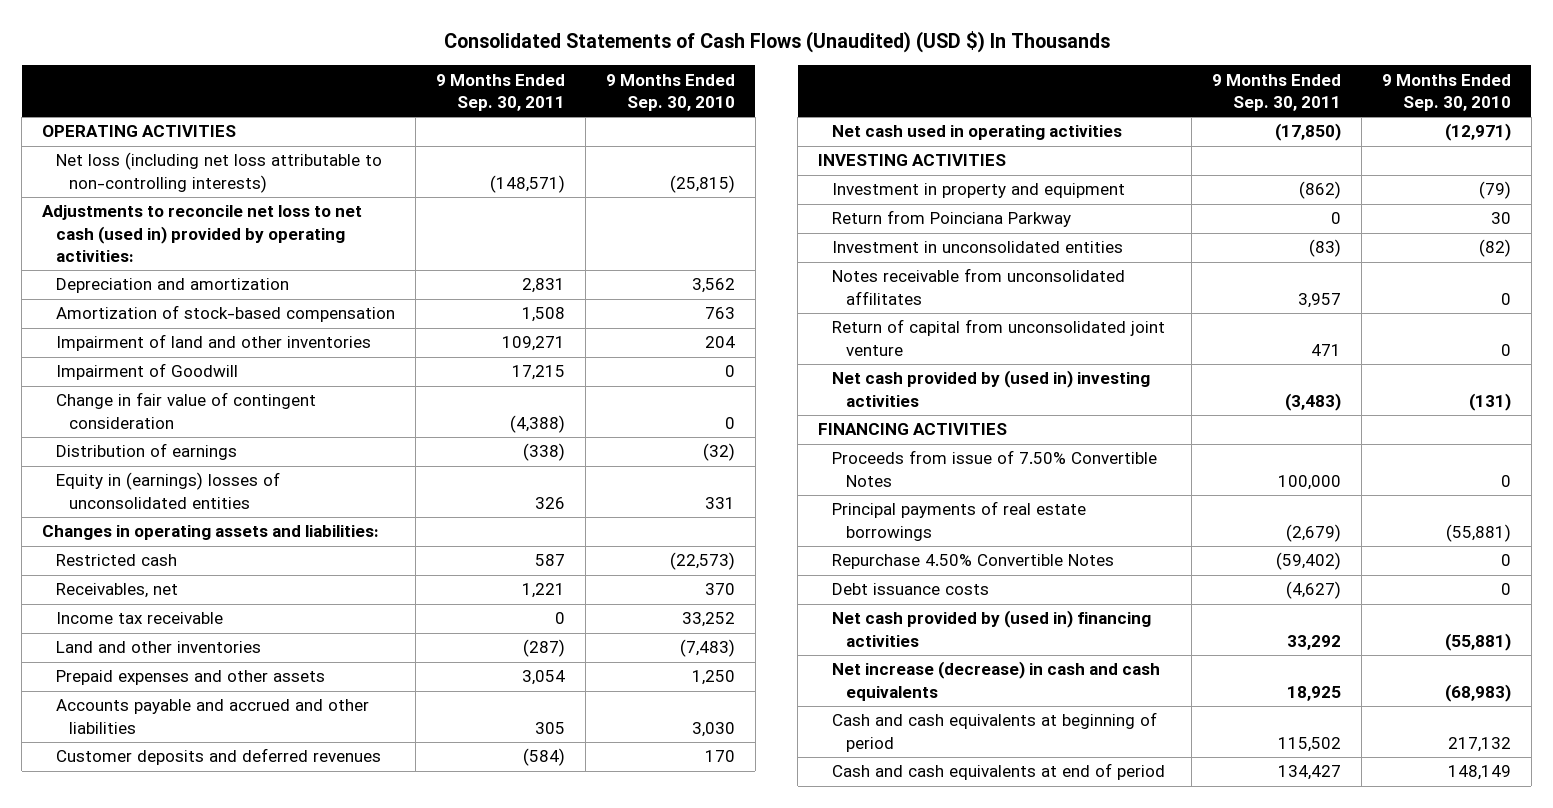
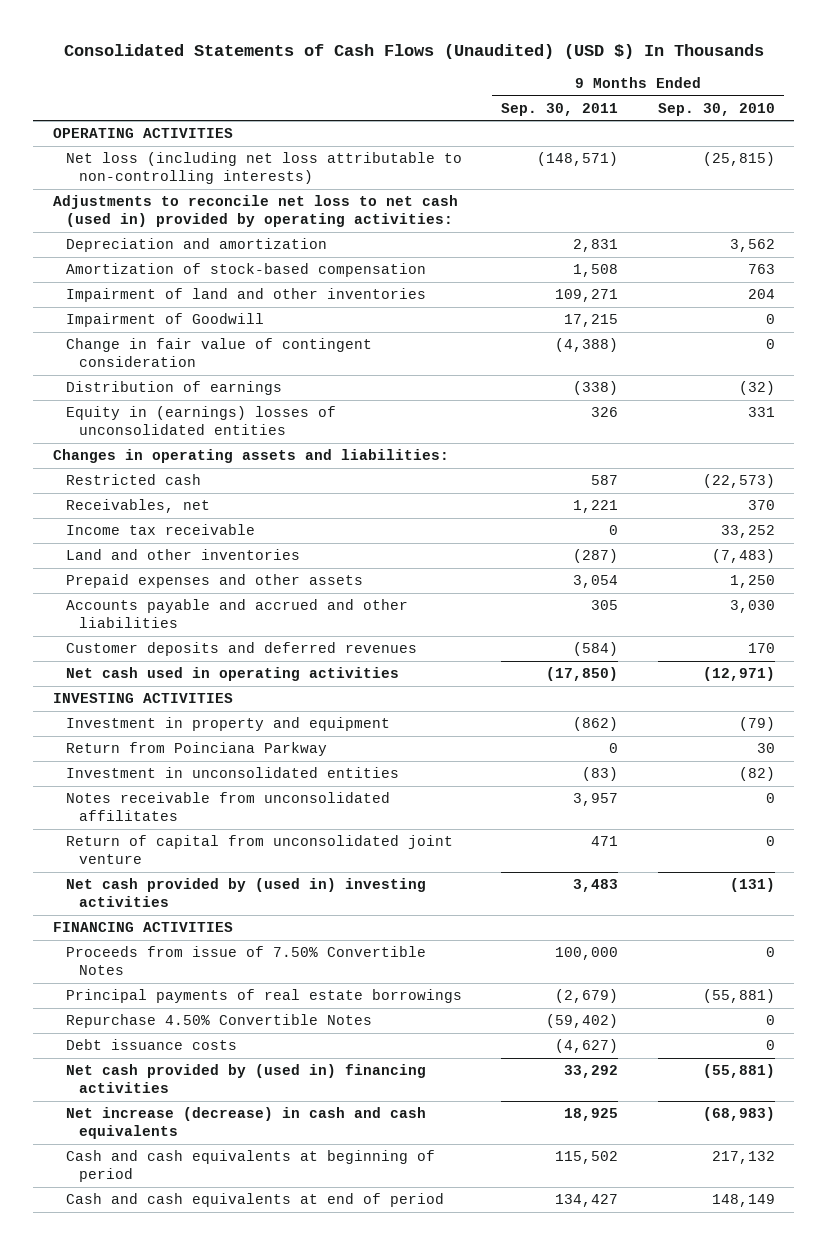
[1284,392,1341,411] (3,483) -> [573,879,619,893] 3,483

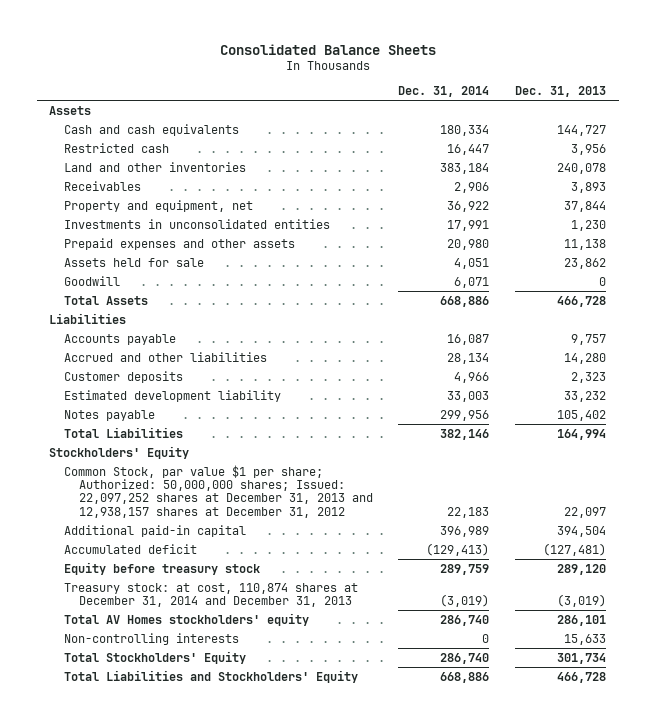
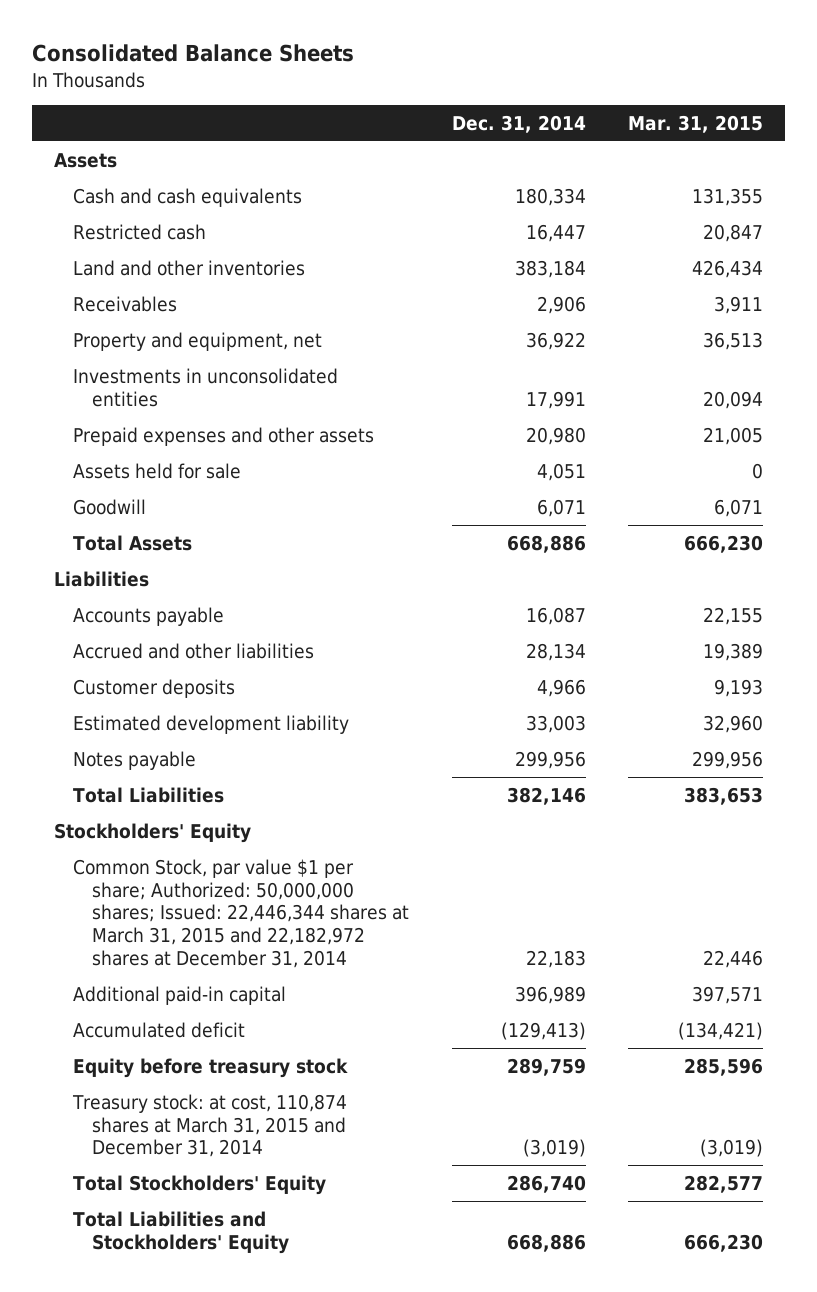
[514,86,606,98] Dec. 31, 2013 -> none
none -> [628,114,764,133] Mar. 31, 2015
[64,464,373,518] Common Stock, par value $1 per share; Authorized: 50,000,000 shares; Issued: 22,097,252 shares at December 31, 2013 and 12,938,157 shares at December 31, 2012 -> [72,858,410,969] Common Stock, par value $1 per share; Authorized: 50,000,000 shares; Issued: 22,446,344 shares at March 31, 2015 and 22,182,972 shares at December 31, 2014
[64,612,310,626] Total AV Homes stockholders' equity -> none
[64,632,240,645] Non-controlling interests -> none
[64,582,359,607] Treasury stock: at cost, 110,874 shares at December 31, 2014 and December 31, 2013 -> [71,1093,347,1158] Treasury stock: at cost, 110,874 shares at March 31, 2015 and December 31, 2014

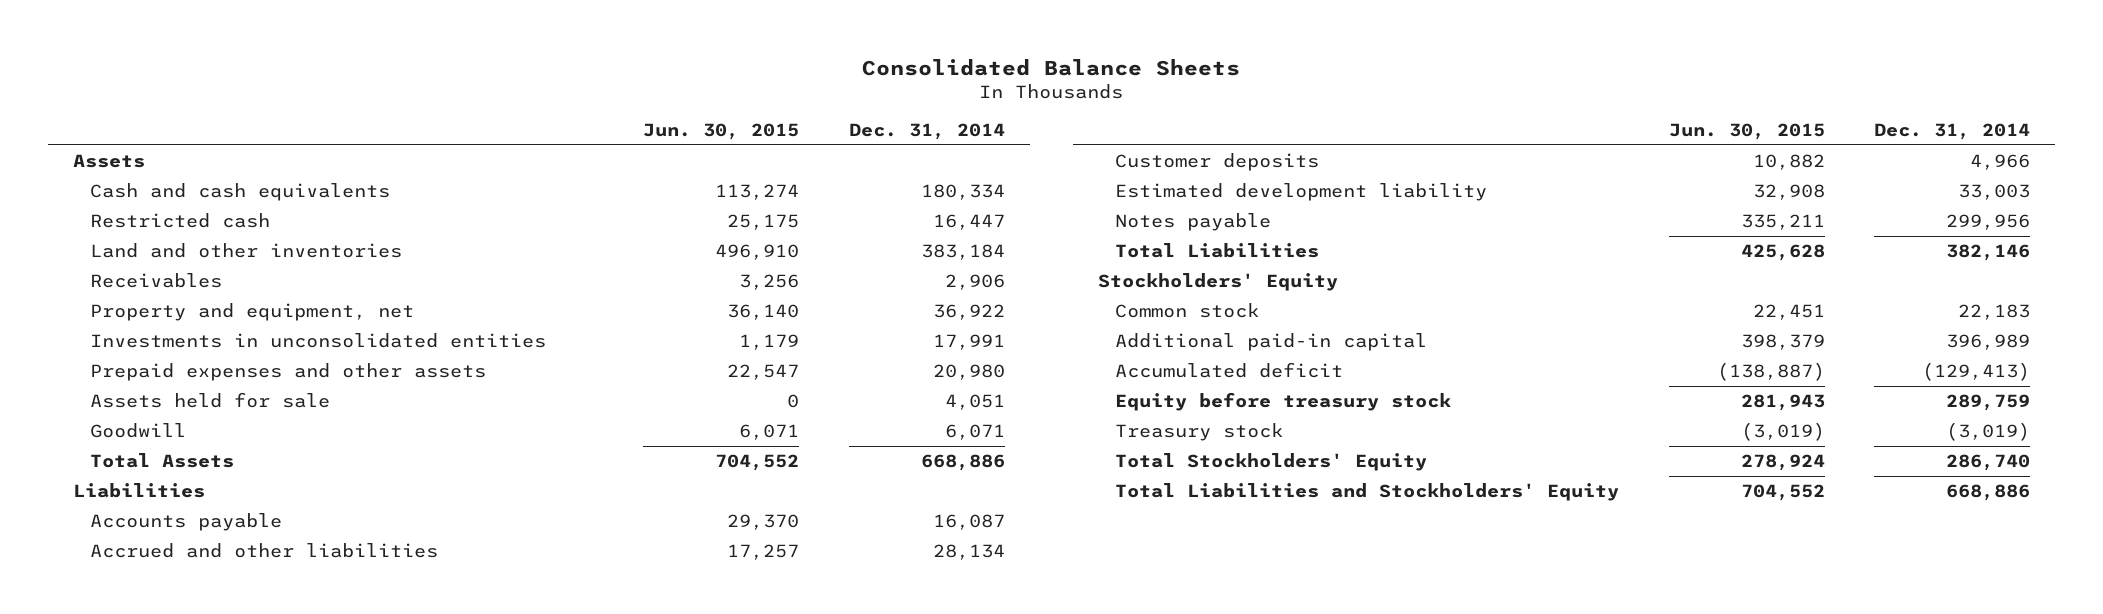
[628,114,764,133] Mar. 31, 2015 -> none
none -> [643,123,800,141] Jun. 30, 2015
[72,858,410,969] Common Stock, par value $1 per share; Authorized: 50,000,000 shares; Issued: 22,446,344 shares at March 31, 2015 and 22,182,972 shares at December 31, 2014 -> [1115,302,1260,318] Common stock
[71,1093,347,1158] Treasury stock: at cost, 110,874 shares at March 31, 2015 and December 31, 2014 -> [1115,422,1284,441] Treasury stock

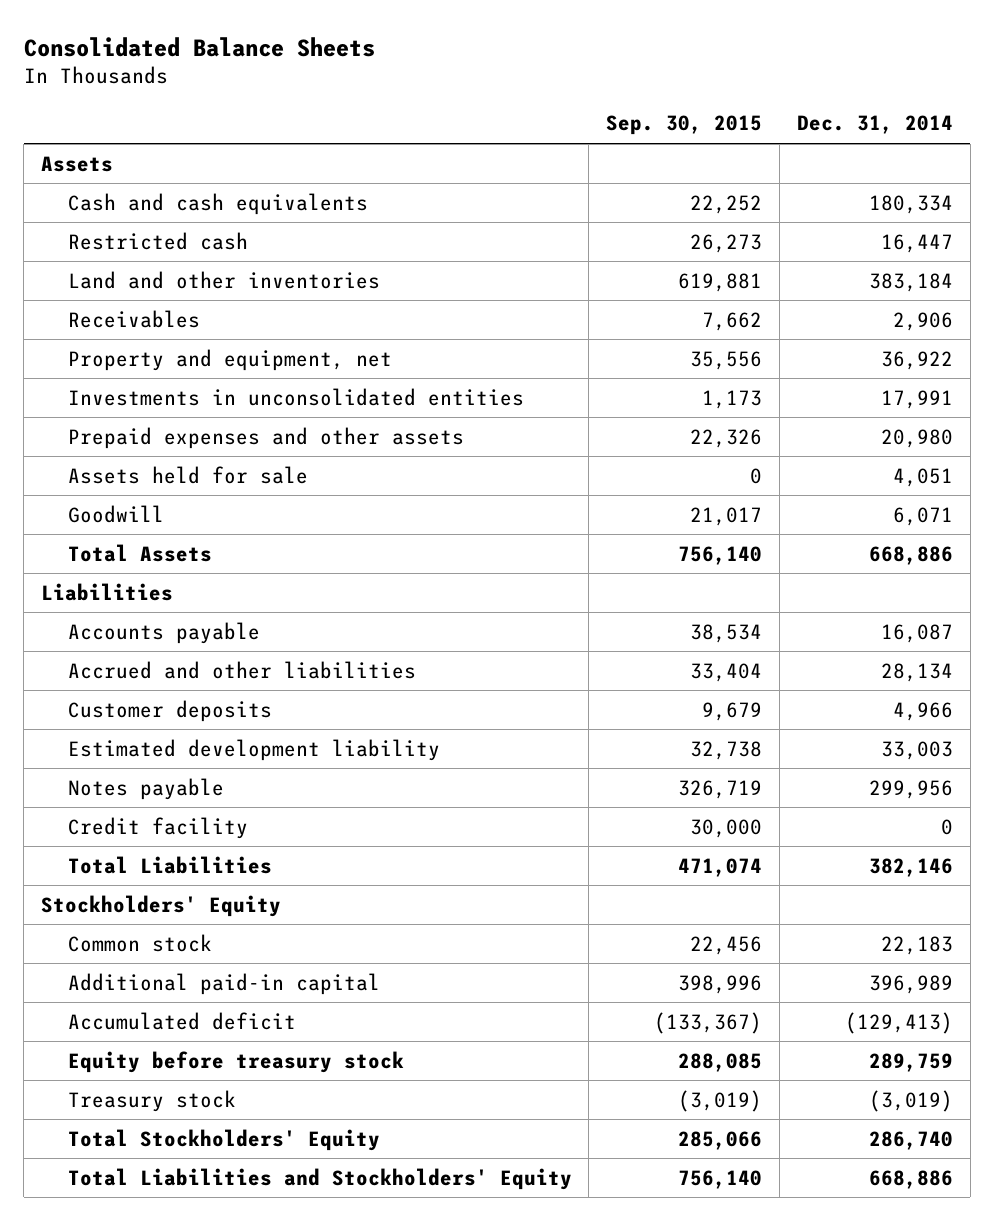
[643,123,800,141] Jun. 30, 2015 -> none
none -> [606,115,763,136] Sep. 30, 2015
none -> [67,816,248,839] Credit facility

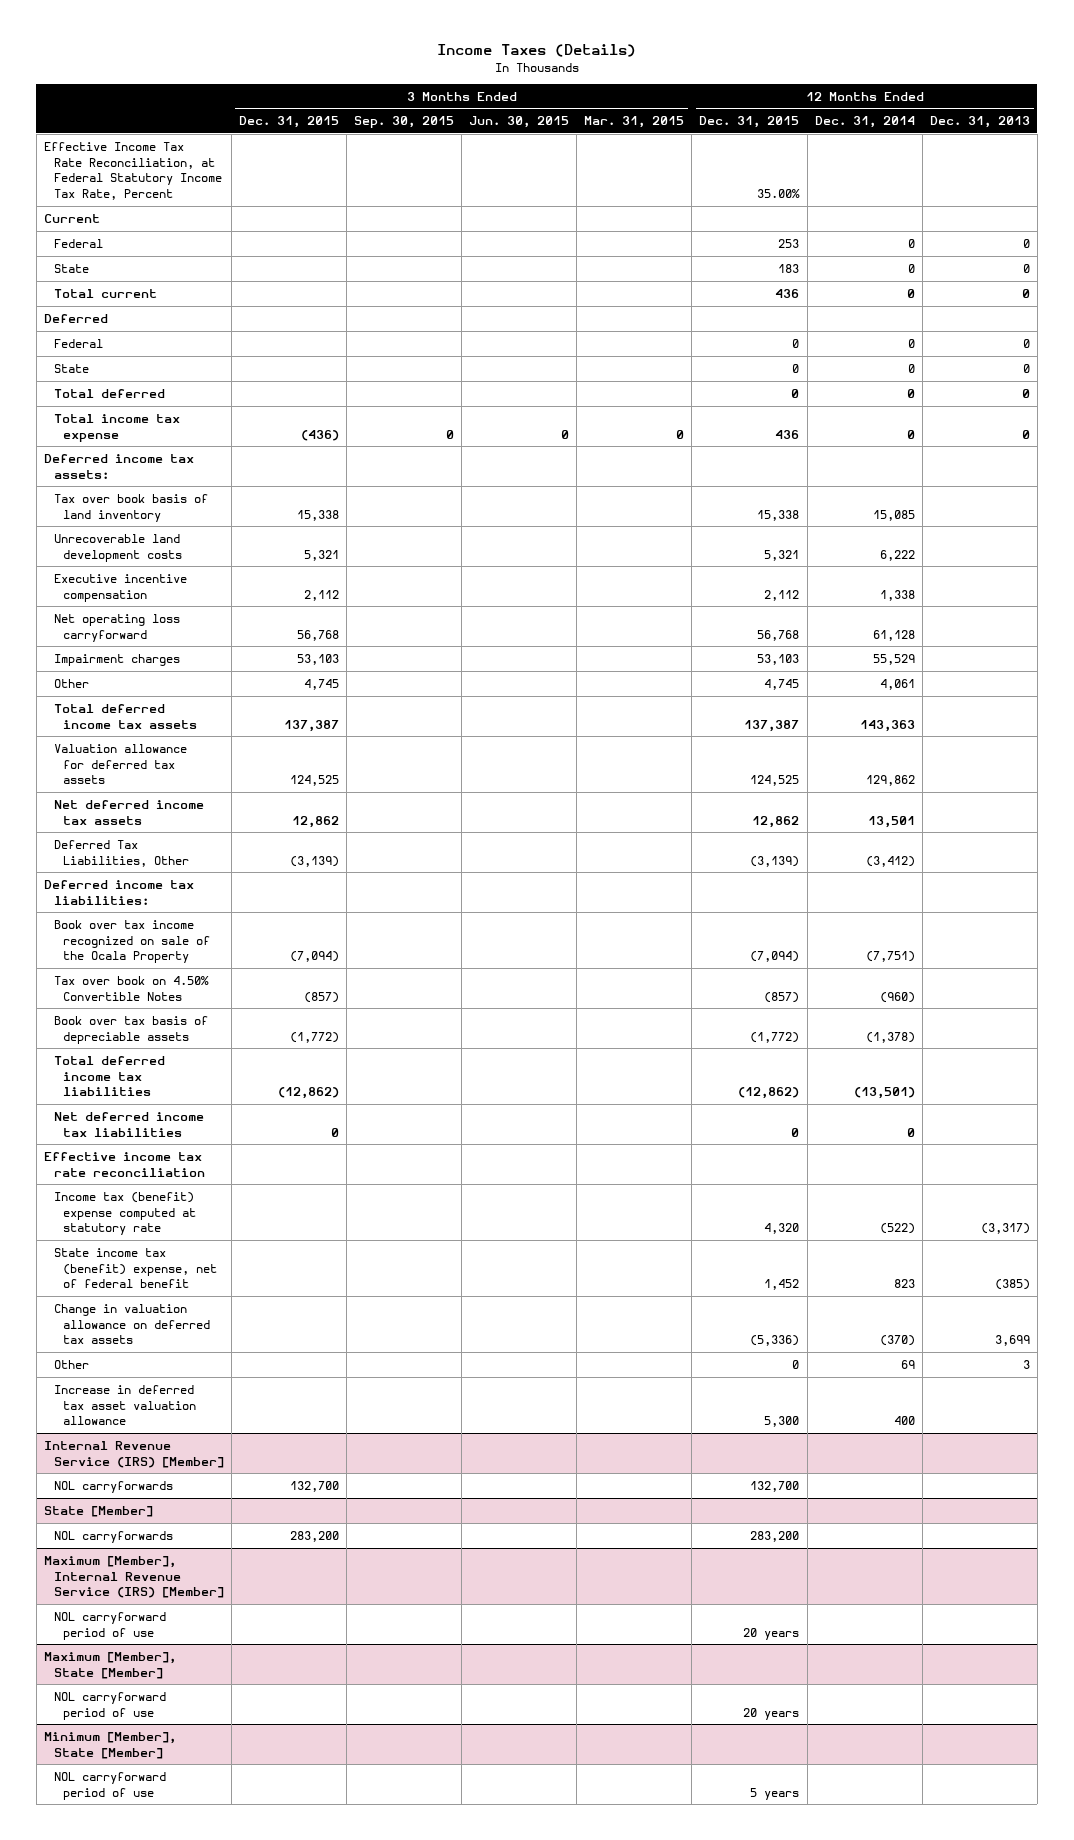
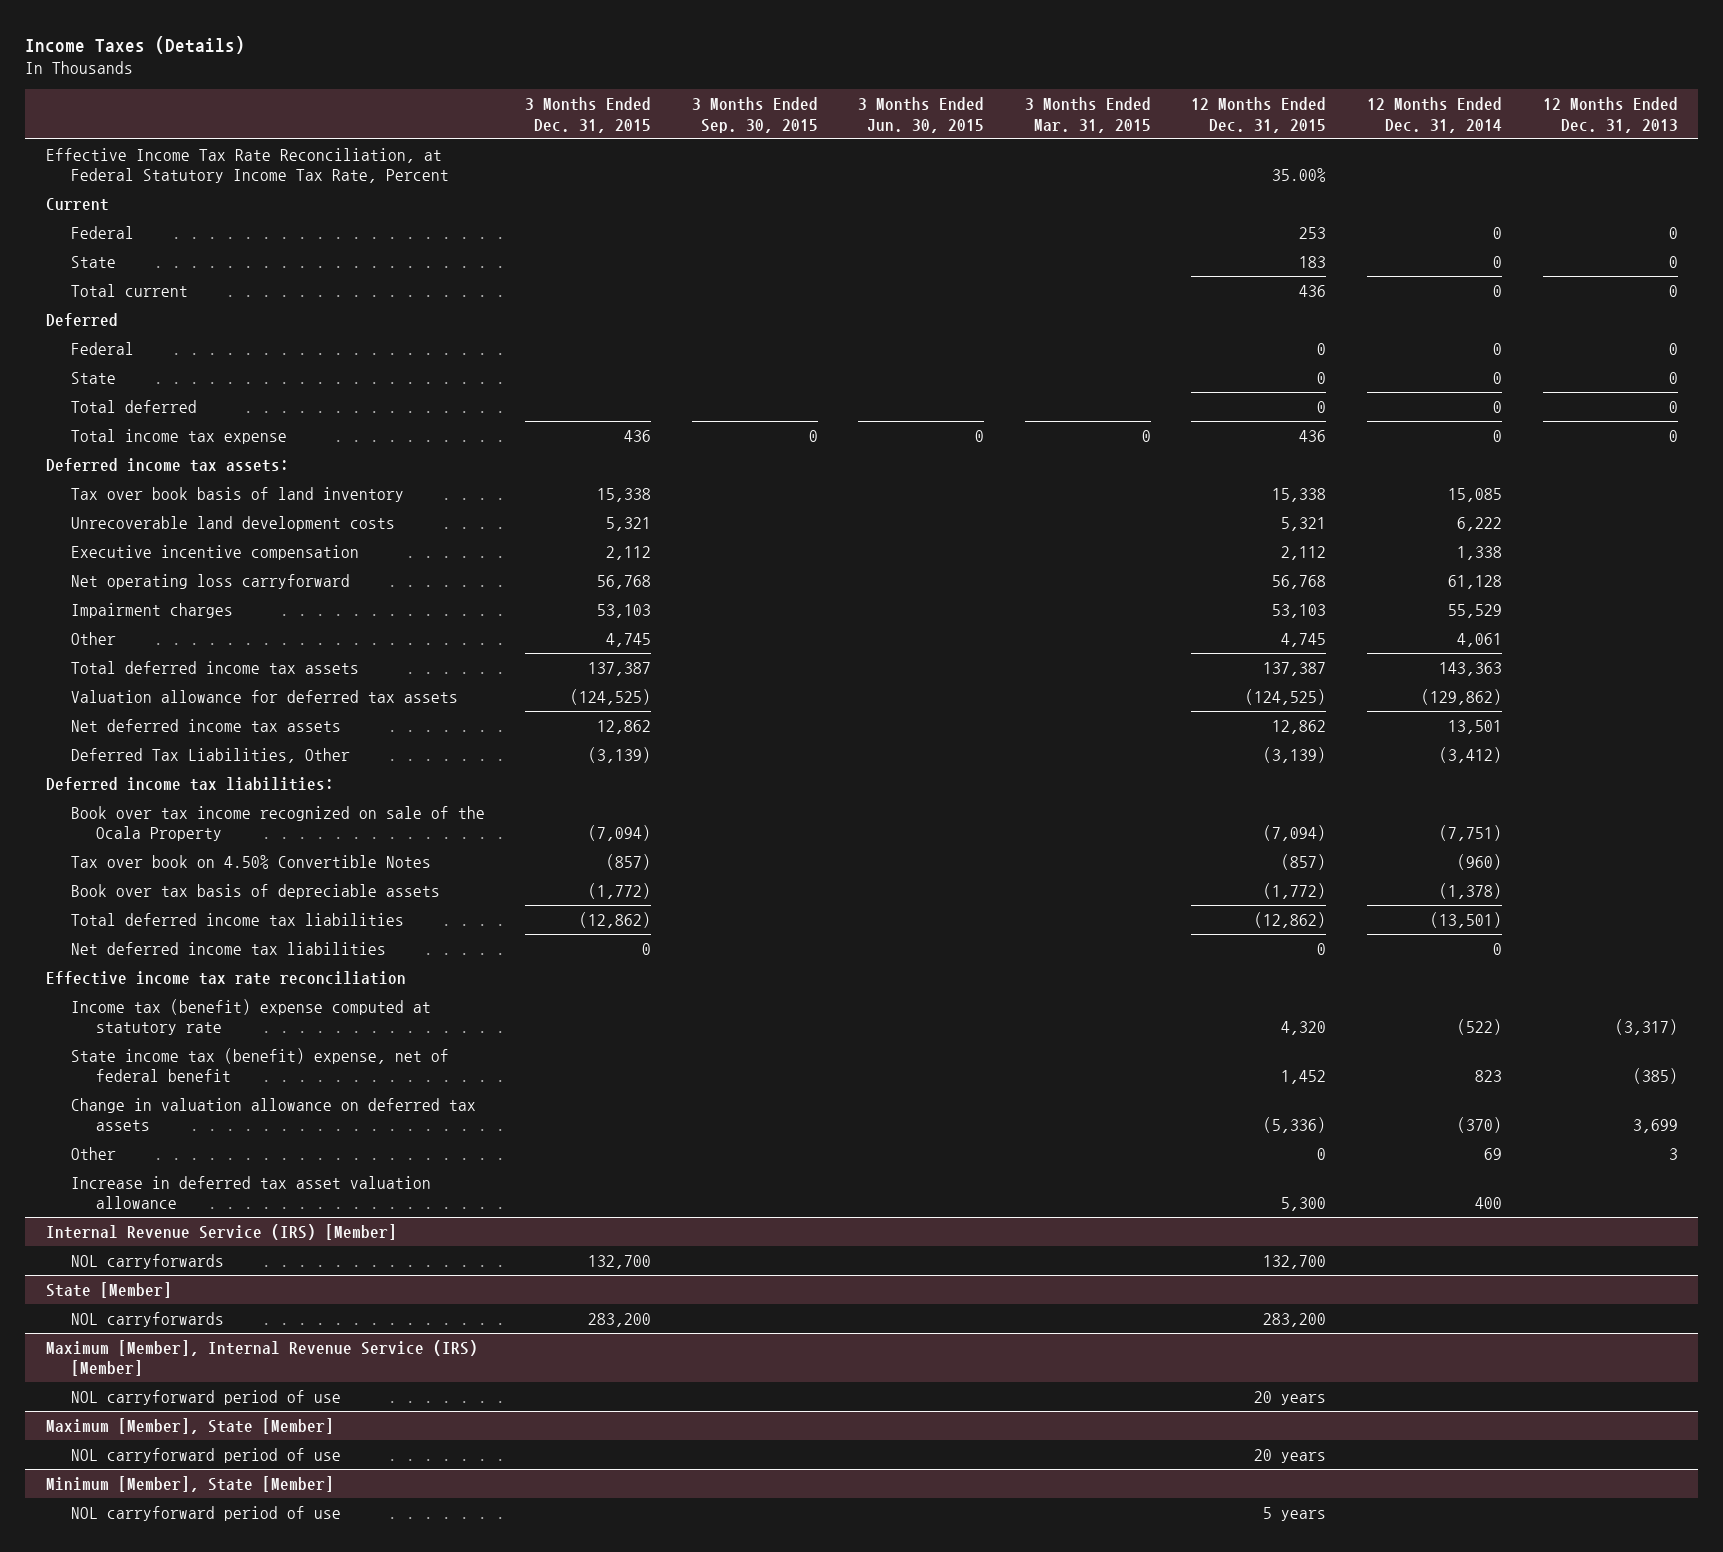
[300,429,339,441] (436) -> [624,429,652,442] 436
[289,775,339,787] 124,525 -> [570,688,652,705] (124,525)
[750,775,800,787] 124,525 -> [1245,688,1327,705] (124,525)
[865,775,915,787] 129,862 -> [1421,688,1503,705] (129,862)

